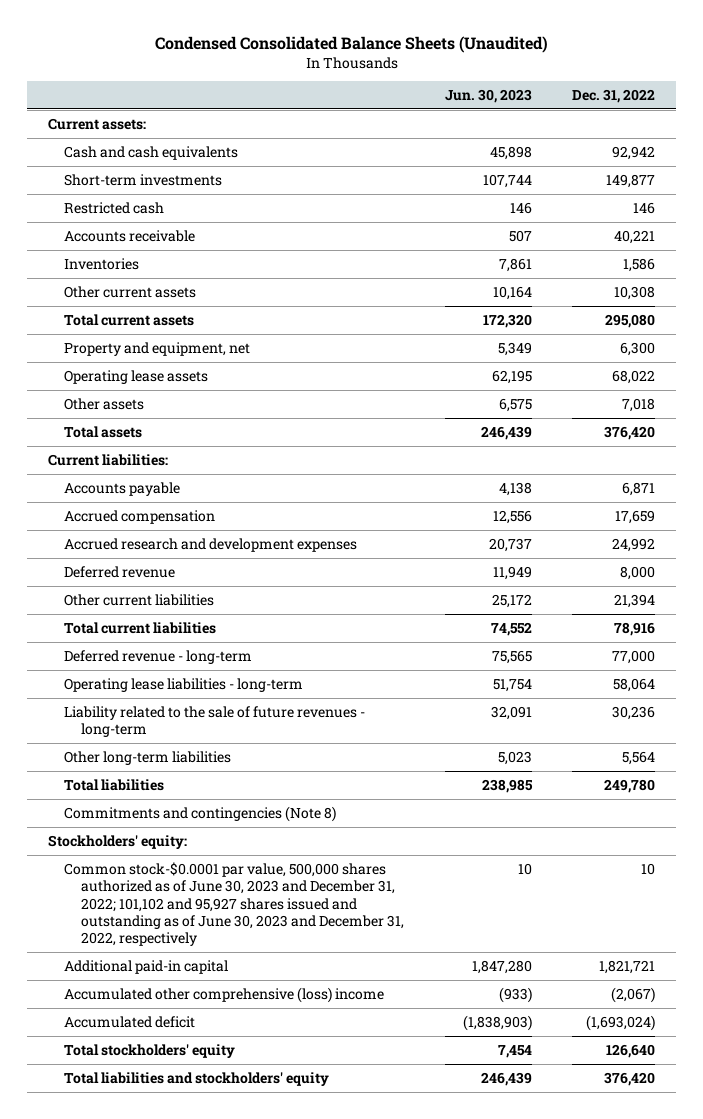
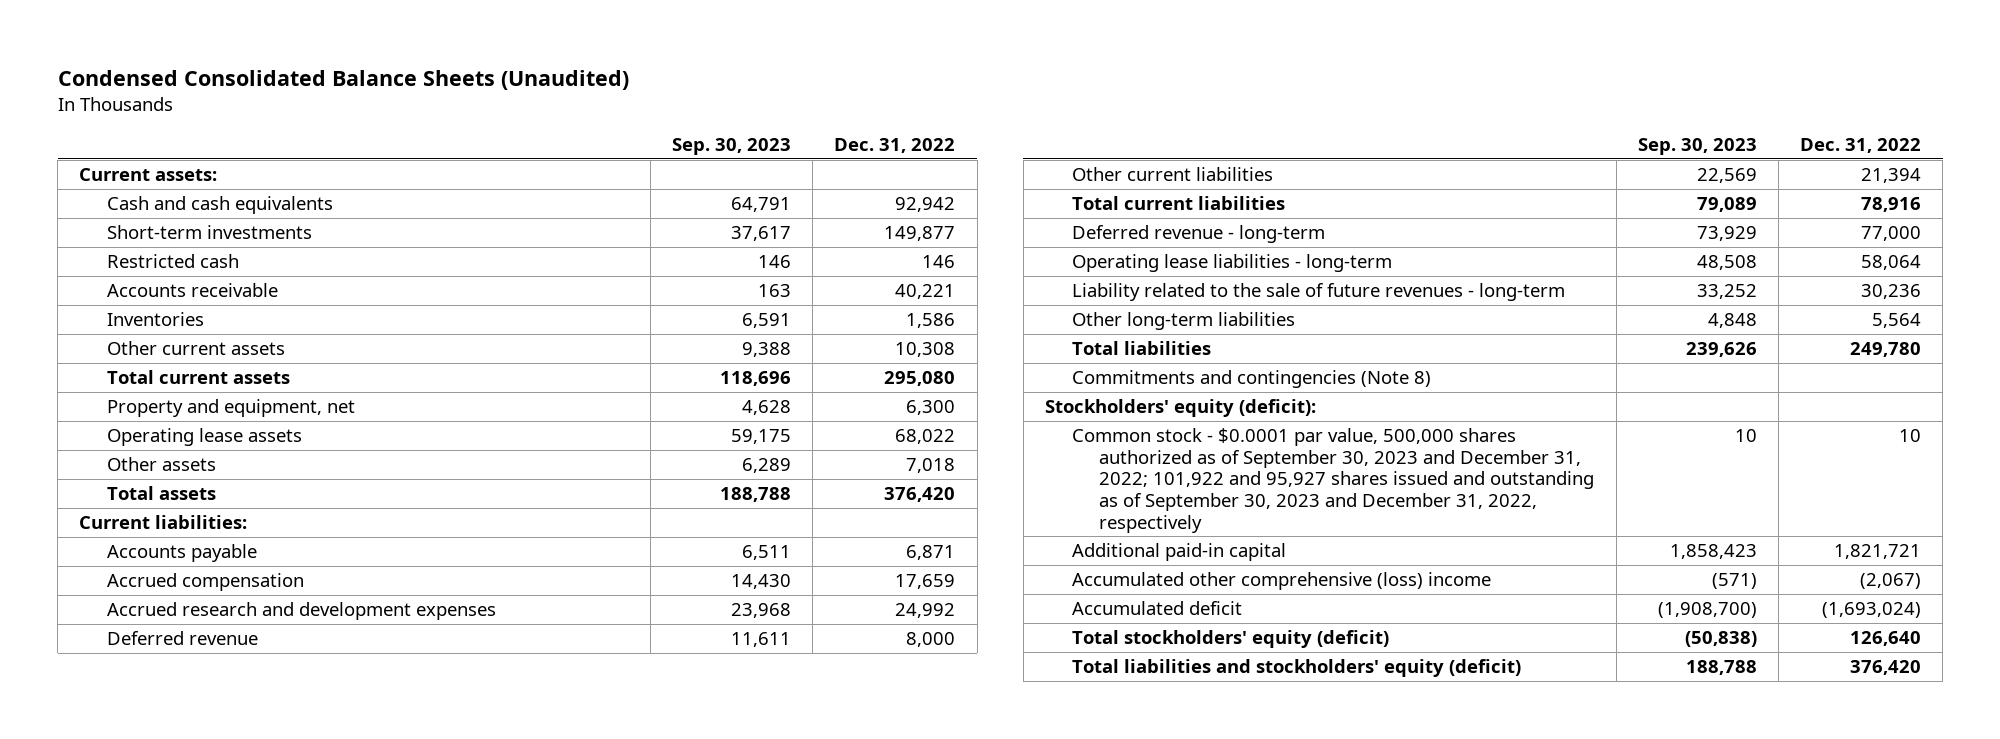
[444,89,532,104] Jun. 30, 2023 -> none
none -> [672,138,792,156] Sep. 30, 2023
[47,834,187,849] Stockholders' equity: -> [1045,399,1317,418] Stockholders' equity (deficit):
[64,861,404,947] Common stock-$0.0001 par value, 500,000 shares authorized as of June 30, 2023 and December 31, 2022; 101,102 and 95,927 shares issued and outstanding as of June 30, 2023 and December 31, 2022, respectively -> [1072,428,1595,533] Common stock - $0.0001 par value, 500,000 shares authorized as of September 30, 2023 and December 31, 2022; 101,922 and 95,927 shares issued and outstanding as of September 30, 2023 and December 31, 2022, respectively
[64,1043,236,1058] Total stockholders' equity -> [1072,630,1390,649] Total stockholders' equity (deficit)
[64,1071,330,1086] Total liabilities and stockholders' equity -> [1072,659,1522,678] Total liabilities and stockholders' equity (deficit)

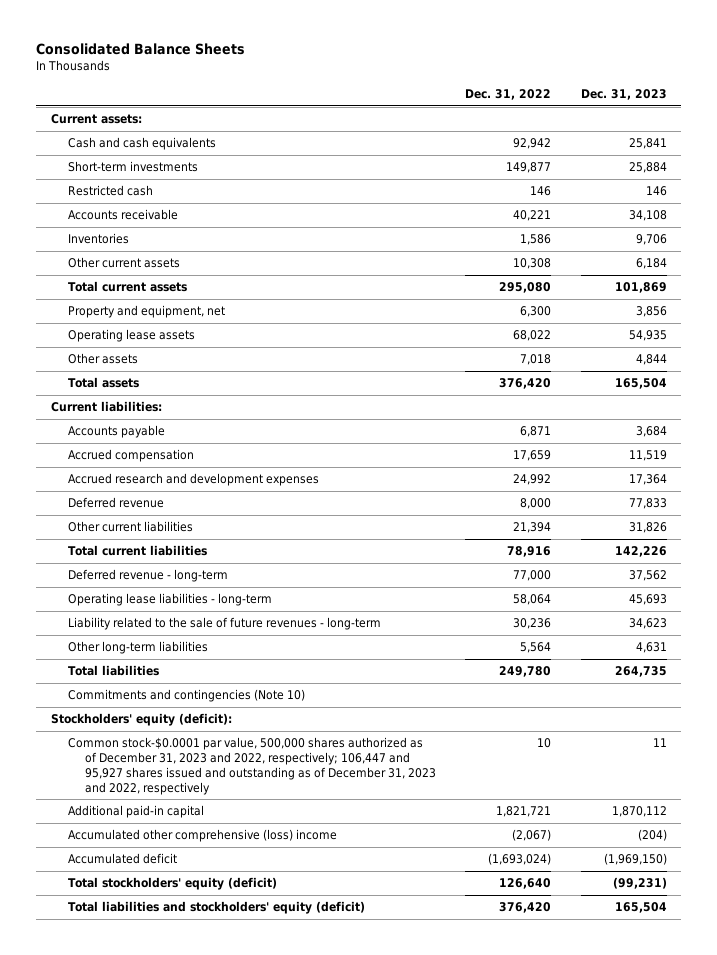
[57,70,629,91] Condensed Consolidated Balance Sheets (Unaudited) -> [35,43,245,56] Consolidated Balance Sheets
[672,138,792,156] Sep. 30, 2023 -> none
none -> [580,89,667,101] Dec. 31, 2023
[1072,370,1432,389] Commitments and contingencies (Note 8) -> [67,689,305,703] Commitments and contingencies (Note 10)
[1072,428,1595,533] Common stock - $0.0001 par value, 500,000 shares authorized as of September 30, 2023 and December 31, 2022; 101,922 and 95,927 shares issued and outstanding as of September 30, 2023 and December 31, 2022, respectively -> [67,737,437,795] Common stock-$0.0001 par value, 500,000 shares authorized as of December 31, 2023 and 2022, respectively; 106,447 and 95,927 shares issued and outstanding as of December 31, 2023 and 2022, respectively

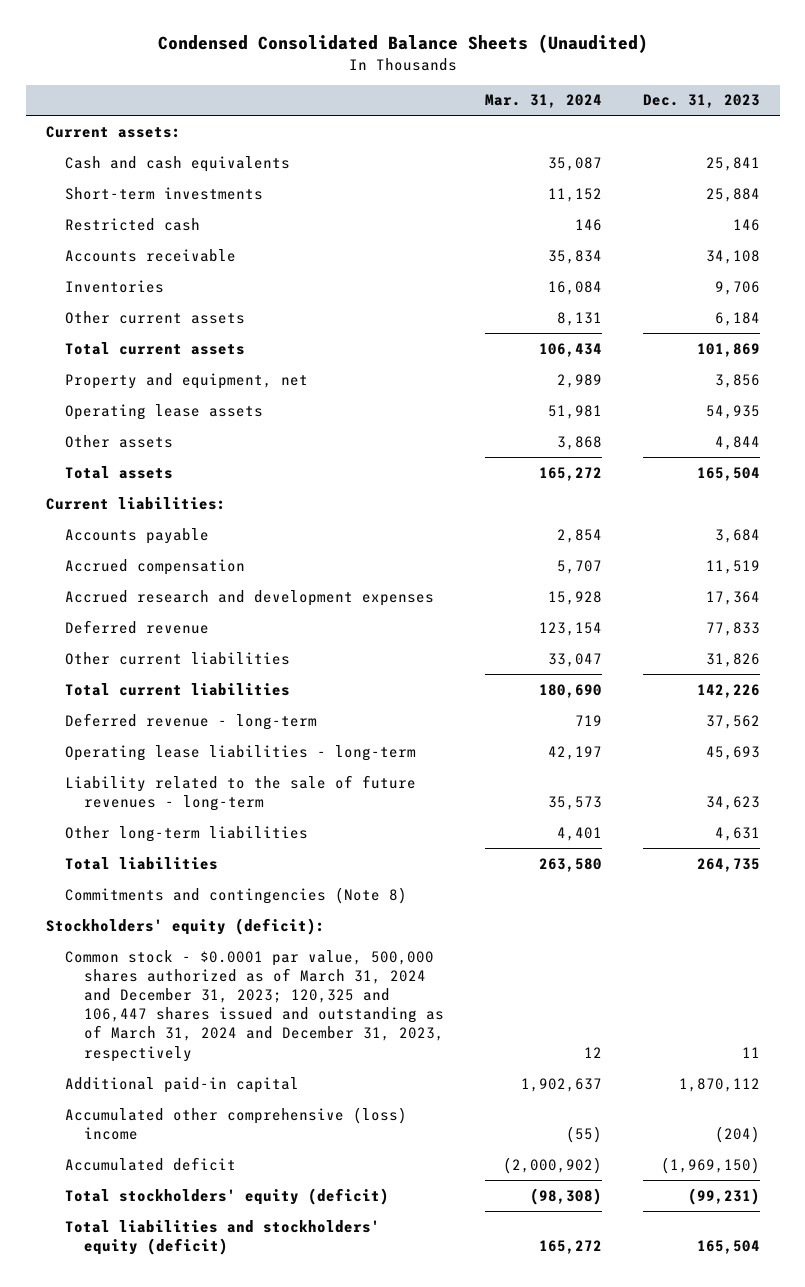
[35,43,245,56] Consolidated Balance Sheets -> [157,34,648,54] Condensed Consolidated Balance Sheets (Unaudited)
[465,89,552,101] Dec. 31, 2022 -> none
none -> [484,94,602,109] Mar. 31, 2024
[67,689,305,703] Commitments and contingencies (Note 10) -> [64,886,407,904] Commitments and contingencies (Note 8)
[67,737,437,795] Common stock-$0.0001 par value, 500,000 shares authorized as of December 31, 2023 and 2022, respectively; 106,447 and 95,927 shares issued and outstanding as of December 31, 2023 and 2022, respectively -> [64,949,444,1062] Common stock - $0.0001 par value, 500,000 shares authorized as of March 31, 2024 and December 31, 2023; 120,325 and 106,447 shares issued and outstanding as of March 31, 2024 and December 31, 2023, respectively

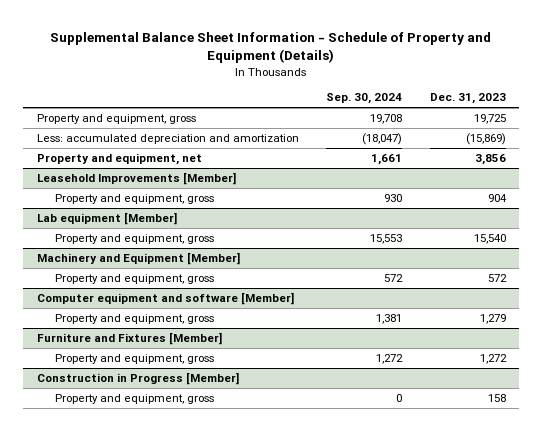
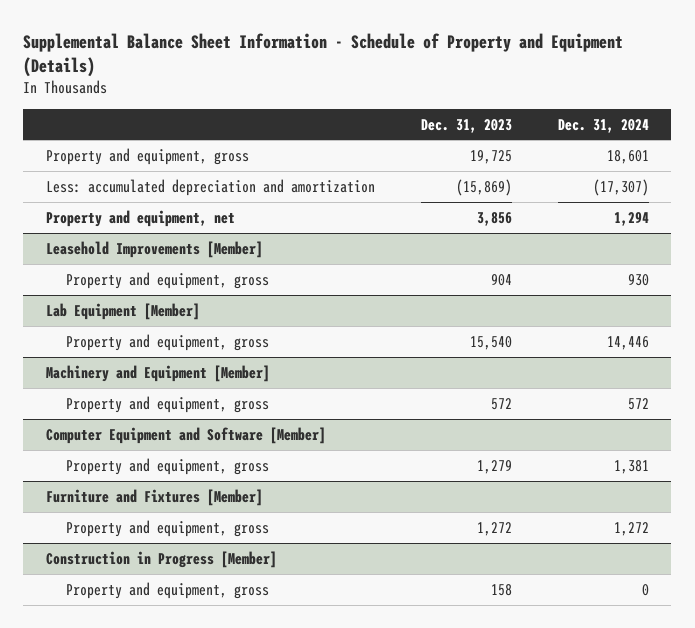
[326,93,403,105] Sep. 30, 2024 -> none
none -> [557,118,649,133] Dec. 31, 2024
[37,212,178,226] Lab equipment [Member] -> [46,302,201,320] Lab Equipment [Member]
[37,292,295,306] Computer equipment and software [Member] -> [46,426,327,444] Computer Equipment and Software [Member]

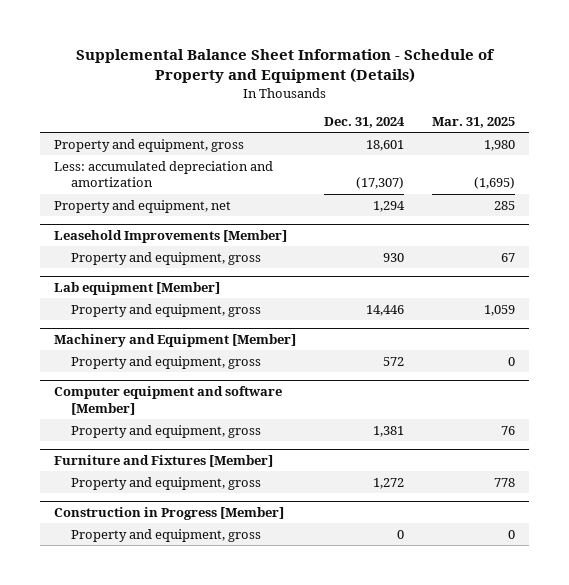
[420,118,512,133] Dec. 31, 2023 -> none
none -> [431,117,515,129] Mar. 31, 2025
[46,302,201,320] Lab Equipment [Member] -> [54,281,221,295] Lab equipment [Member]
[46,426,327,444] Computer Equipment and Software [Member] -> [54,385,283,415] Computer equipment and software [Member]

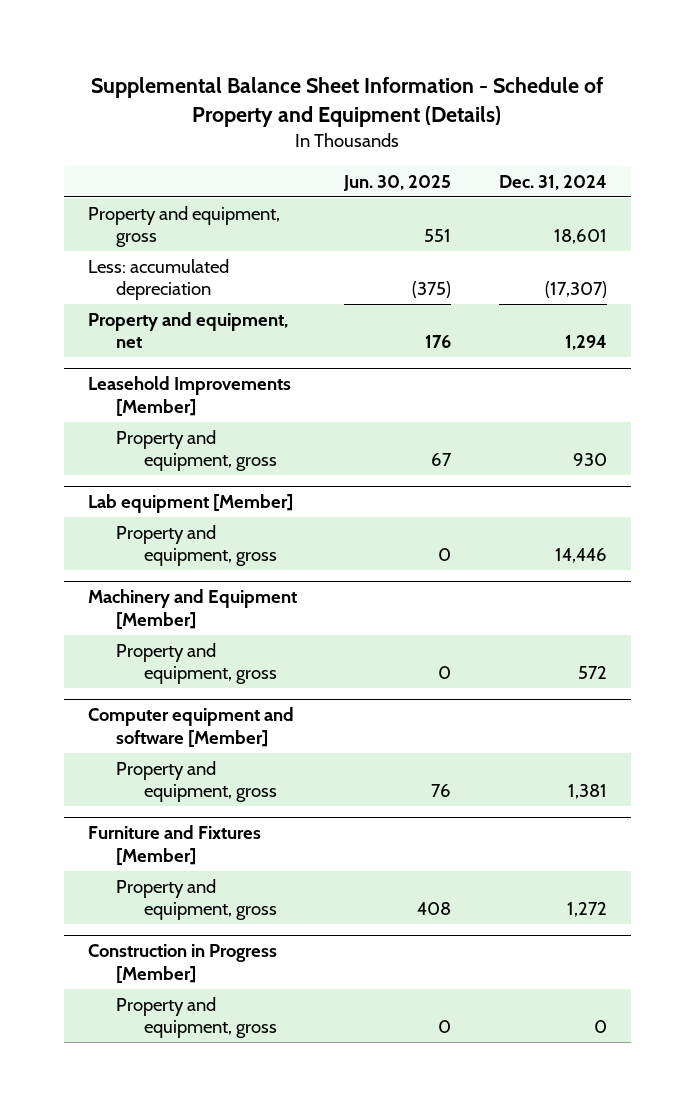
[431,117,515,129] Mar. 31, 2025 -> none
none -> [343,174,452,191] Jun. 30, 2025
[54,160,274,188] Less: accumulated depreciation and amortization -> [87,258,229,301] Less: accumulated depreciation

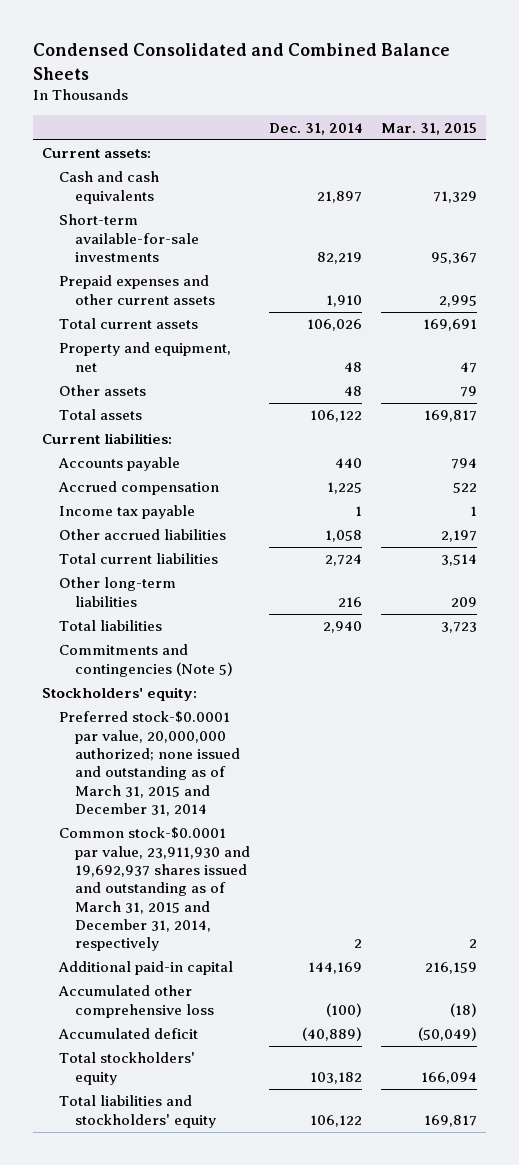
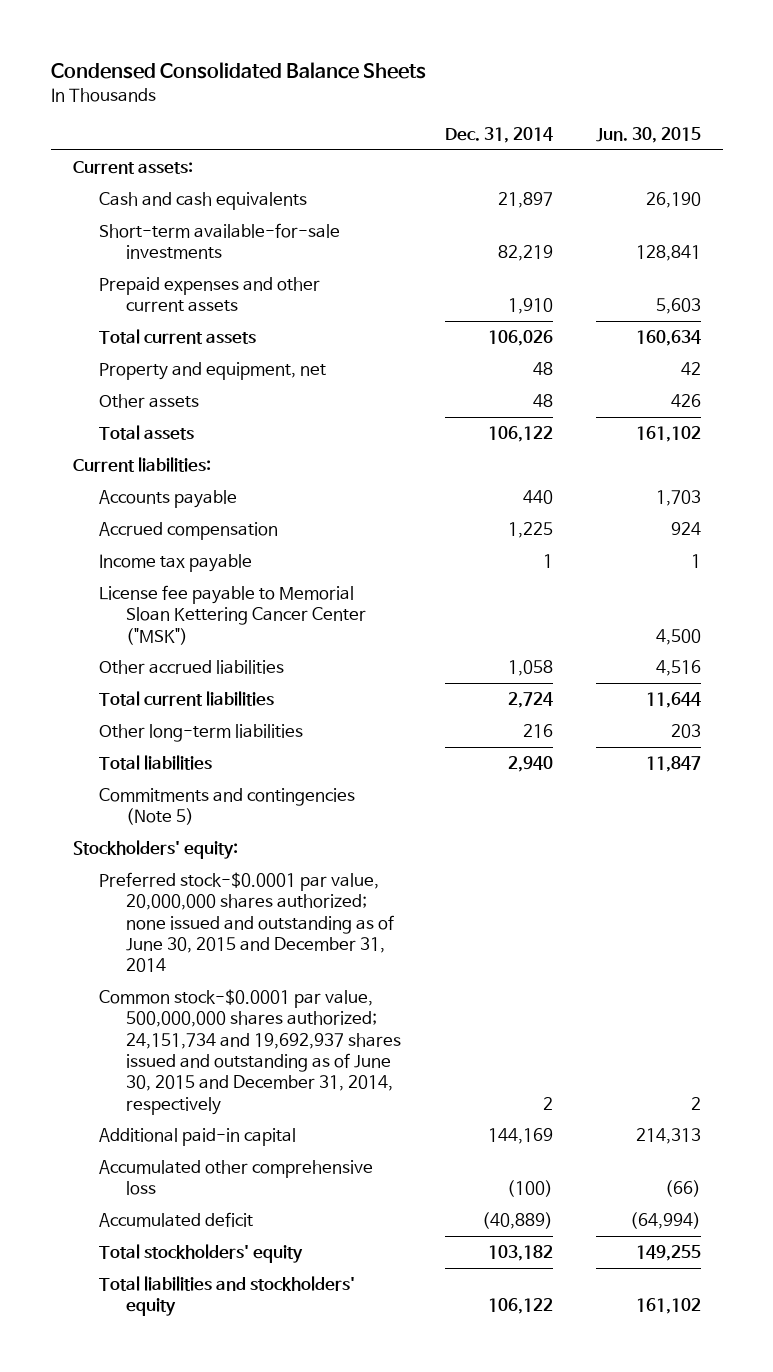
[32,43,450,80] Condensed Consolidated and Combined Balance Sheets -> [50,61,426,79] Condensed Consolidated Balance Sheets
[380,122,477,135] Mar. 31, 2015 -> none
none -> [595,127,701,144] Jun. 30, 2015
none -> [99,585,367,645] License fee payable to Memorial Sloan Kettering Cancer Center ("MSK")
[58,711,240,816] Preferred stock-$0.0001 par value, 20,000,000 authorized; none issued and outstanding as of March 31, 2015 and December 31, 2014 -> [99,872,395,973] Preferred stock-$0.0001 par value, 20,000,000 shares authorized; none issued and outstanding as of June 30, 2015 and December 31, 2014
[58,827,250,952] Common stock-$0.0001 par value, 23,911,930 and 19,692,937 shares issued and outstanding as of March 31, 2015 and December 31, 2014, respectively -> [99,989,402,1115] Common stock-$0.0001 par value, 500,000,000 shares authorized; 24,151,734 and 19,692,937 shares issued and outstanding as of June 30, 2015 and December 31, 2014, respectively

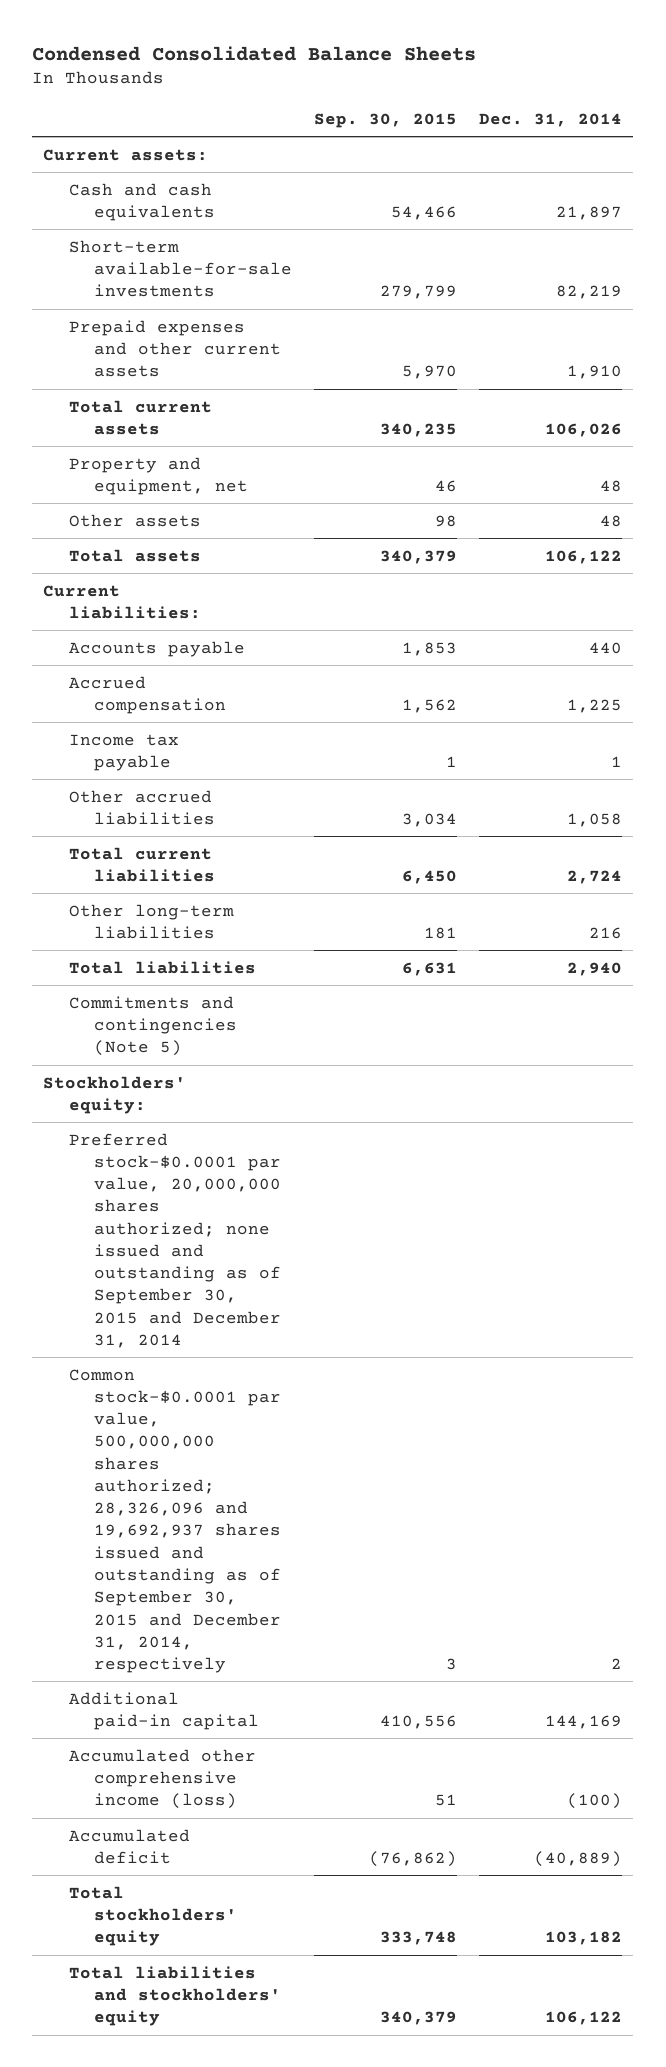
[595,127,701,144] Jun. 30, 2015 -> none
none -> [314,112,458,128] Sep. 30, 2015
[99,585,367,645] License fee payable to Memorial Sloan Kettering Cancer Center ("MSK") -> none
[99,872,395,973] Preferred stock-$0.0001 par value, 20,000,000 shares authorized; none issued and outstanding as of June 30, 2015 and December 31, 2014 -> [68,1132,282,1349] Preferred stock-$0.0001 par value, 20,000,000 shares authorized; none issued and outstanding as of September 30, 2015 and December 31, 2014
[99,989,402,1115] Common stock-$0.0001 par value, 500,000,000 shares authorized; 24,151,734 and 19,692,937 shares issued and outstanding as of June 30, 2015 and December 31, 2014, respectively -> [68,1368,282,1674] Common stock-$0.0001 par value, 500,000,000 shares authorized; 28,326,096 and 19,692,937 shares issued and outstanding as of September 30, 2015 and December 31, 2014, respectively
[99,1160,374,1196] Accumulated other comprehensive loss -> [68,1748,256,1810] Accumulated other comprehensive income (loss)

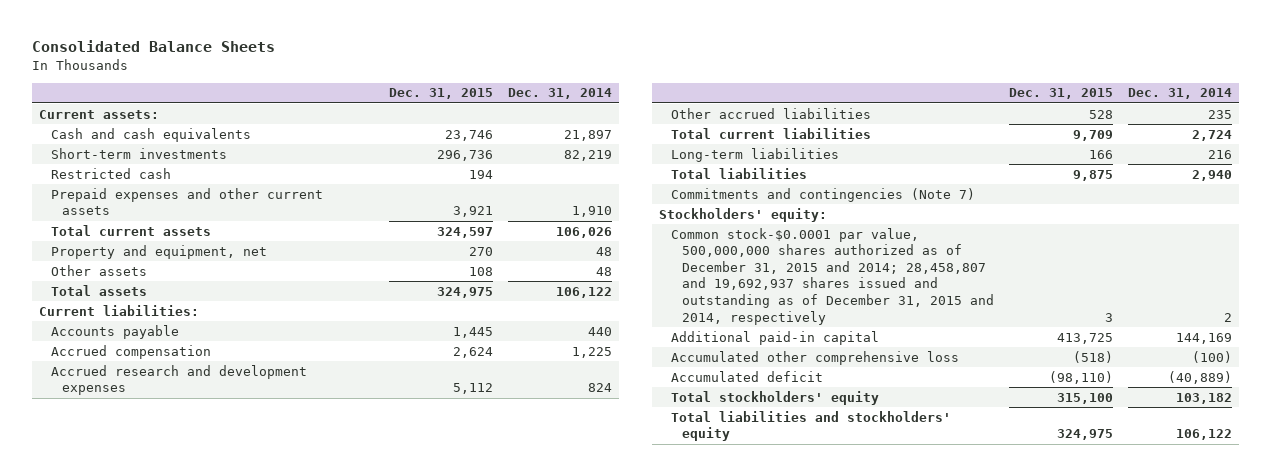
[32,45,477,61] Condensed Consolidated Balance Sheets -> [31,39,275,52] Consolidated Balance Sheets
[314,112,458,128] Sep. 30, 2015 -> none
none -> [388,88,493,100] Dec. 31, 2015
[68,239,293,298] Short-term available-for-sale investments -> [50,147,227,159] Short-term investments
none -> [50,167,171,179] Restricted cash
[68,733,179,771] Income tax payable -> none
none -> [50,364,307,396] Accrued research and development expenses
[567,812,623,827] 1,058 -> [1207,109,1232,119] 235
[68,903,234,939] Other long-term liabilities -> [670,147,839,162] Long-term liabilities
[68,995,238,1057] Commitments and contingencies (Note 5) -> [670,187,975,202] Commitments and contingencies (Note 7)
[68,1132,282,1349] Preferred stock-$0.0001 par value, 20,000,000 shares authorized; none issued and outstanding as of September 30, 2015 and December 31, 2014 -> none
[68,1368,282,1674] Common stock-$0.0001 par value, 500,000,000 shares authorized; 28,326,096 and 19,692,937 shares issued and outstanding as of September 30, 2015 and December 31, 2014, respectively -> [670,227,995,325] Common stock-$0.0001 par value, 500,000,000 shares authorized as of December 31, 2015 and 2014; 28,458,807 and 19,692,937 shares issued and outstanding as of December 31, 2015 and 2014, respectively
[68,1748,256,1810] Accumulated other comprehensive income (loss) -> [670,350,959,365] Accumulated other comprehensive loss

